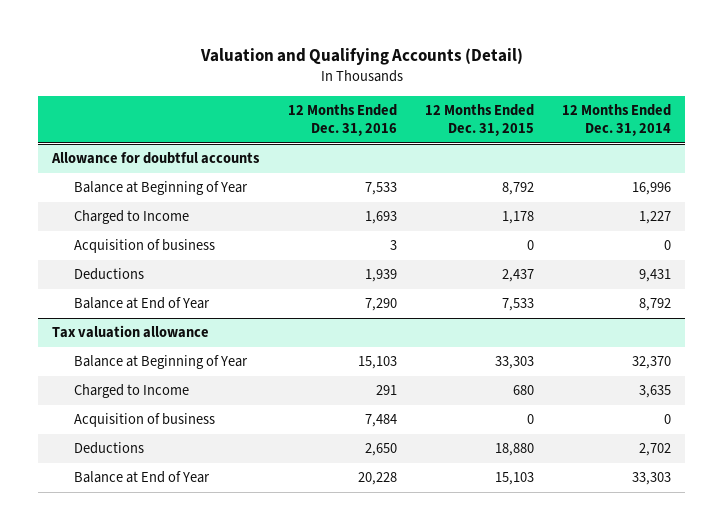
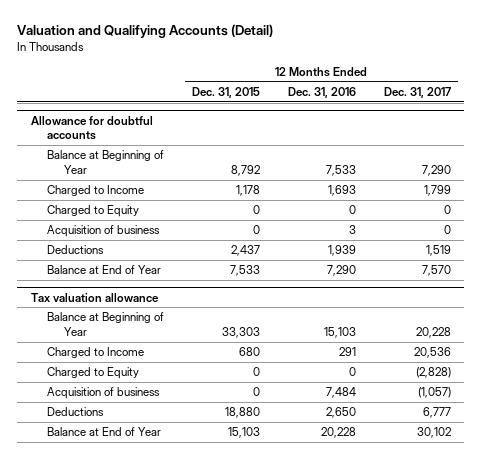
[562,104,672,137] 12 Months Ended Dec. 31, 2014 -> none
none -> [383,87,451,99] Dec. 31, 2017
none -> [47,205,140,218] Charged to Equity
none -> [47,367,140,380] Charged to Equity

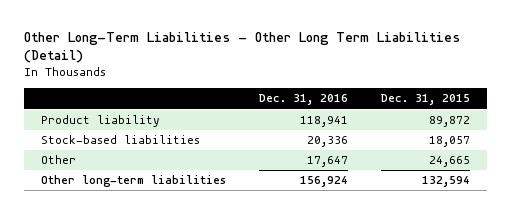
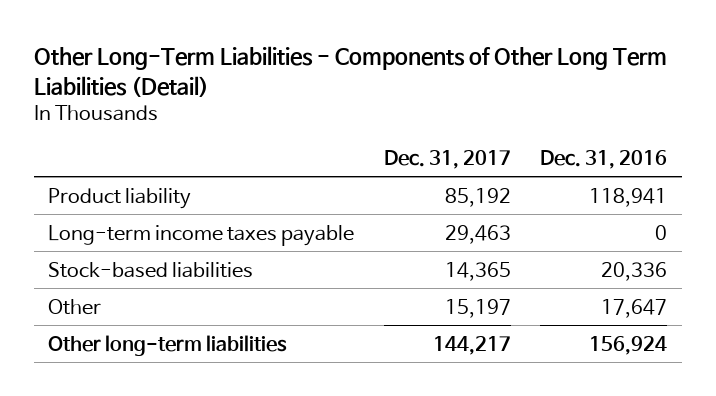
[23,32,460,64] Other Long-Term Liabilities - Other Long Term Liabilities (Detail) -> [33,45,667,97] Other Long-Term Liabilities - Components of Other Long Term Liabilities (Detail)
[381,94,471,106] Dec. 31, 2015 -> none
none -> [383,149,511,169] Dec. 31, 2017
none -> [48,224,355,246] Long-term income taxes payable

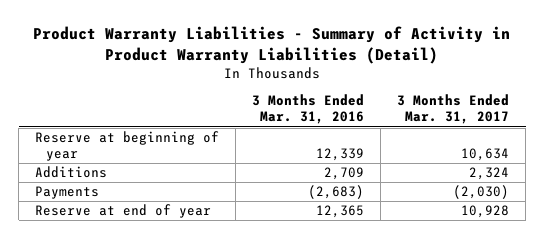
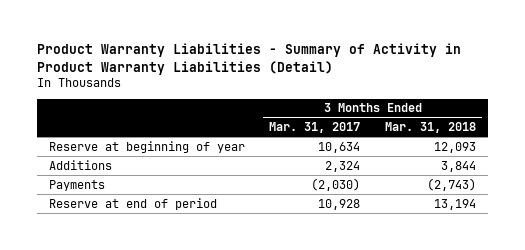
[252,94,365,125] 3 Months Ended Mar. 31, 2016 -> none
none -> [384,121,476,133] Mar. 31, 2018
[35,204,212,219] Reserve at end of year -> [49,197,218,210] Reserve at end of period

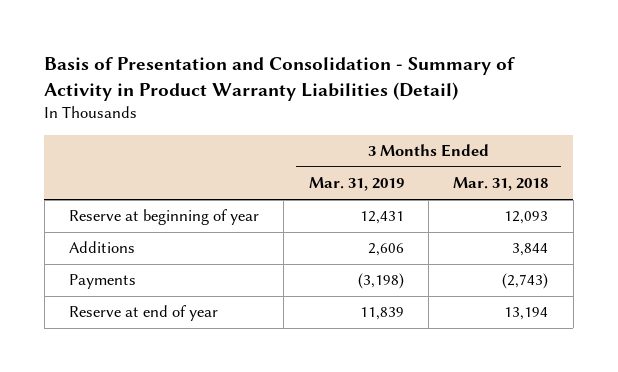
[36,43,461,76] Product Warranty Liabilities - Summary of Activity in Product Warranty Liabilities (Detail) -> [44,57,516,101] Basis of Presentation and Consolidation - Summary of Activity in Product Warranty Liabilities (Detail)
[269,121,361,133] Mar. 31, 2017 -> none
none -> [308,177,404,192] Mar. 31, 2019
[49,197,218,210] Reserve at end of period -> [69,305,219,322] Reserve at end of year

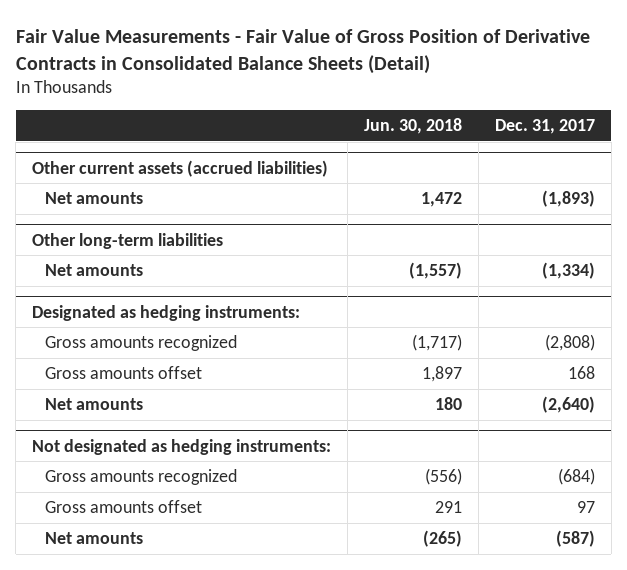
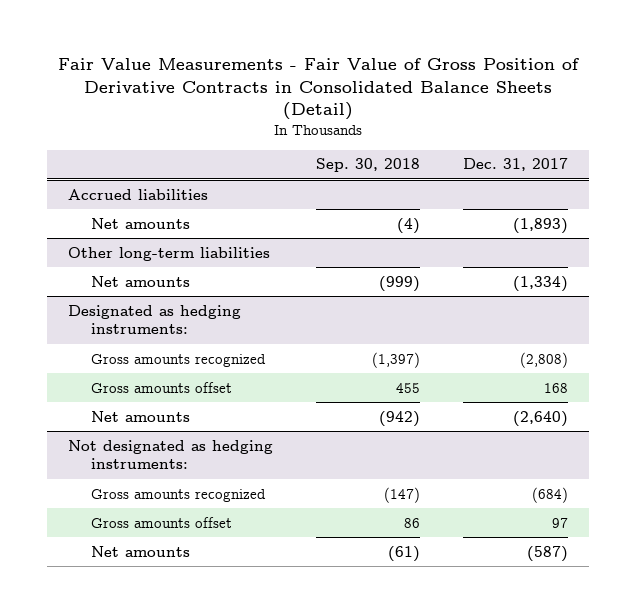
[364,117,463,134] Jun. 30, 2018 -> none
none -> [316,158,421,173] Sep. 30, 2018
[32,159,329,177] Other current assets (accrued liabilities) -> [68,188,209,200] Accrued liabilities

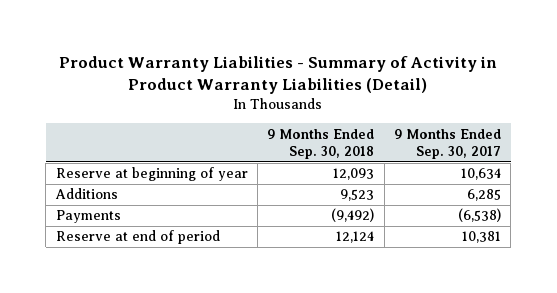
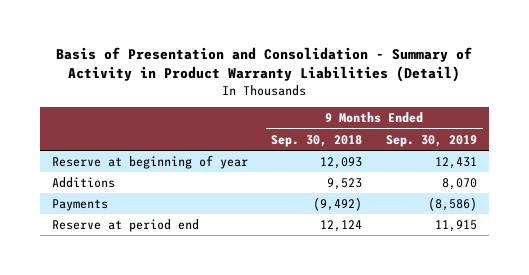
[59,55,498,94] Product Warranty Liabilities - Summary of Activity in Product Warranty Liabilities (Detail) -> [56,47,473,83] Basis of Presentation and Consolidation - Summary of Activity in Product Warranty Liabilities (Detail)
[393,128,501,160] 9 Months Ended Sep. 30, 2017 -> none
none -> [386,134,478,147] Sep. 30, 2019
[55,230,220,245] Reserve at end of period -> [51,219,199,233] Reserve at period end

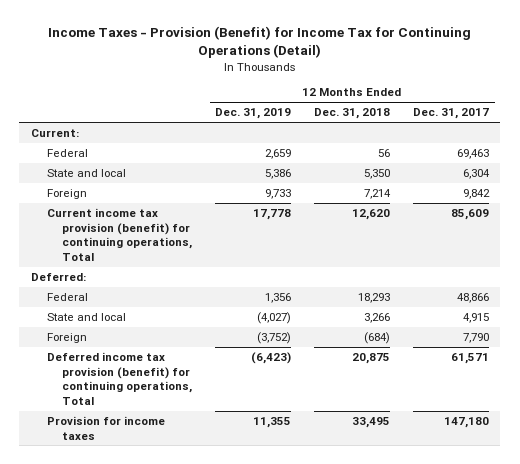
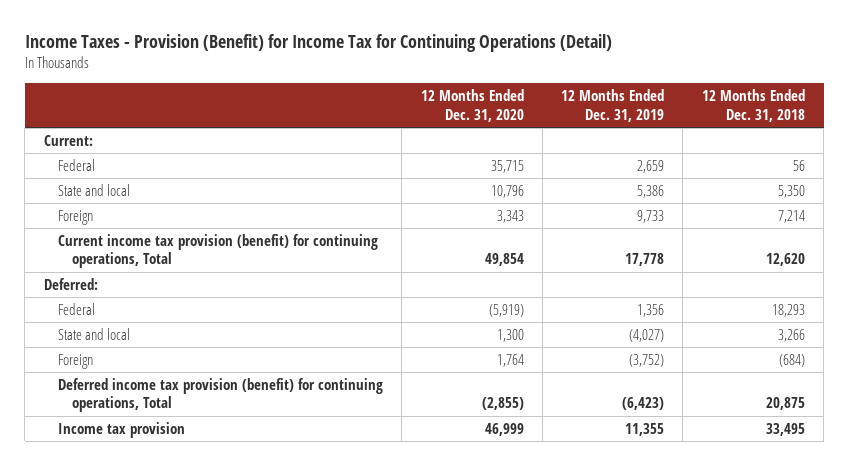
[412,108,489,120] Dec. 31, 2017 -> none
none -> [420,89,524,122] 12 Months Ended Dec. 31, 2020
[46,416,165,440] Provision for income taxes -> [57,421,185,438] Income tax provision

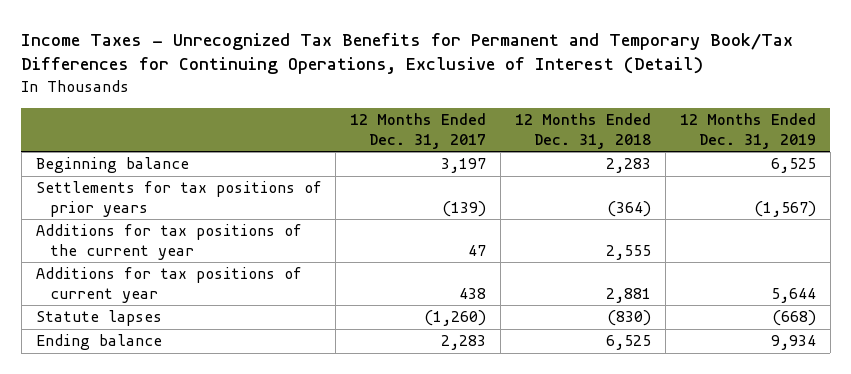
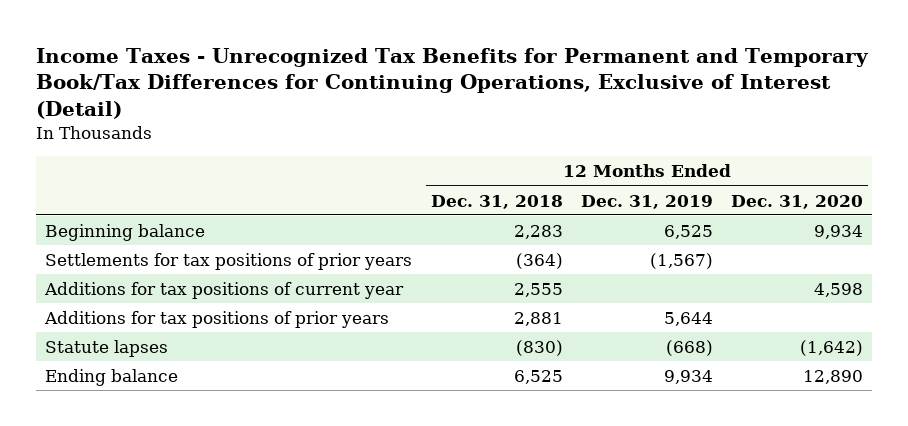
[350,113,487,149] 12 Months Ended Dec. 31, 2017 -> none
none -> [731,194,864,209] Dec. 31, 2020
[35,224,302,260] Additions for tax positions of the current year -> [44,281,405,299] Additions for tax positions of current year
[35,267,302,303] Additions for tax positions of current year -> [44,310,390,328] Additions for tax positions of prior years

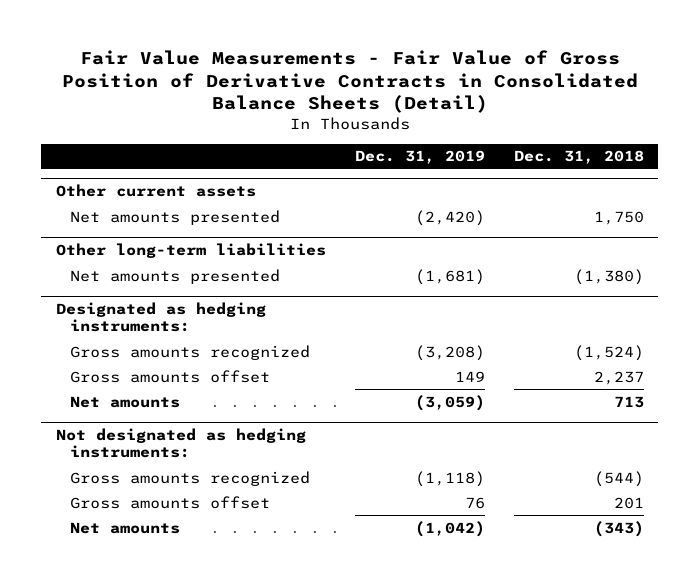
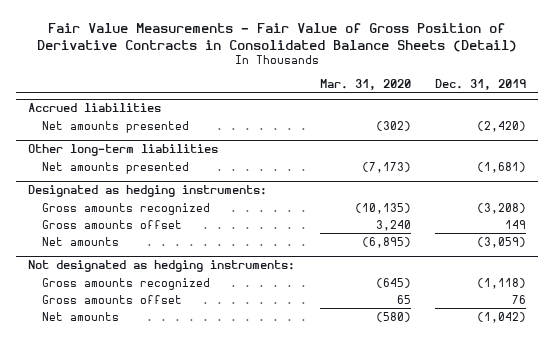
[513,150,644,165] Dec. 31, 2018 -> none
none -> [319,78,411,90] Mar. 31, 2020
[55,184,256,198] Other current assets -> [28,103,162,113] Accrued liabilities

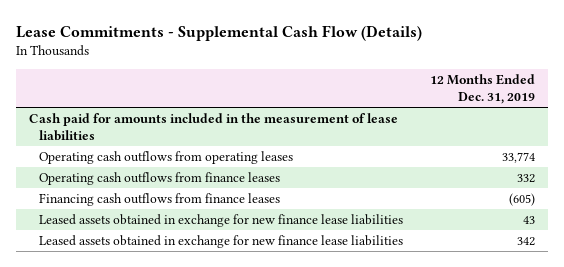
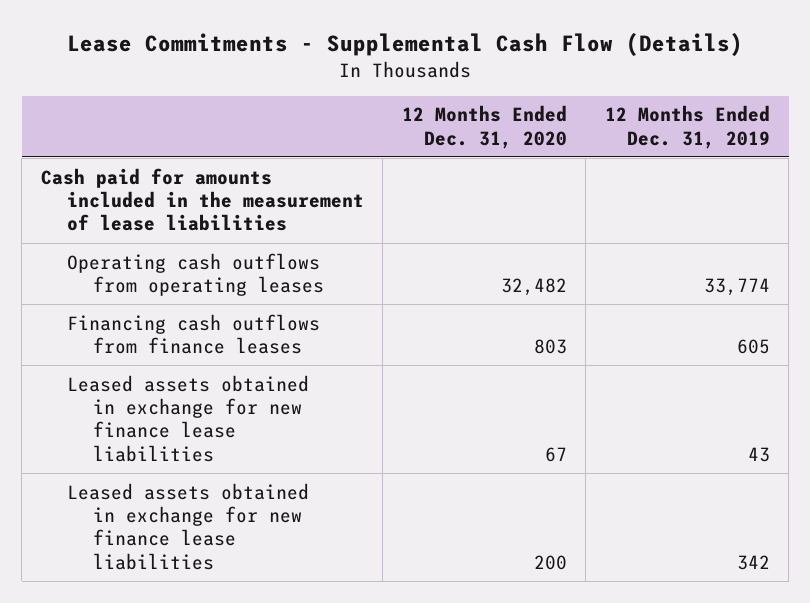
none -> [401,105,567,149] 12 Months Ended Dec. 31, 2020
[38,171,280,185] Operating cash outflows from finance leases -> none
[508,192,535,206] (605) -> [736,338,770,354] 605

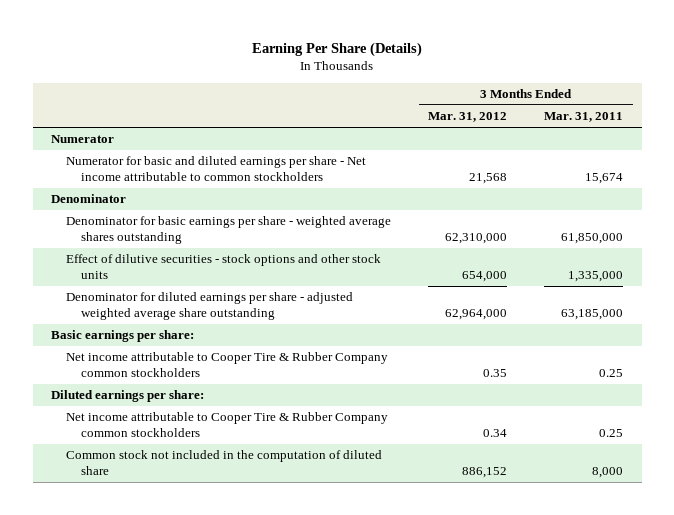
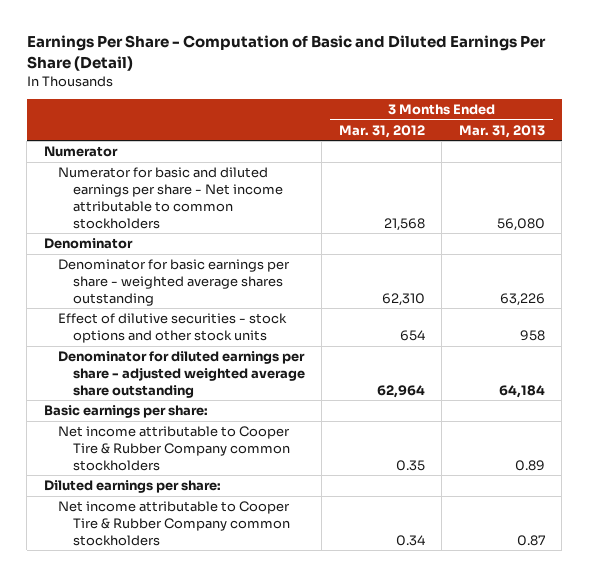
[252,41,423,57] Earning Per Share (Details) -> [26,35,546,71] Earnings Per Share - Computation of Basic and Diluted Earnings Per Share (Detail)
[544,112,624,123] Mar. 31, 2011 -> none
none -> [458,124,545,138] Mar. 31, 2013
[445,233,508,245] 62,310,000 -> [381,292,425,306] 62,310
[462,271,508,283] 654,000 -> [399,329,425,341] 654
[445,309,508,321] 62,964,000 -> [376,384,425,398] 62,964
[66,450,383,476] Common stock not included in the computation of diluted share -> none

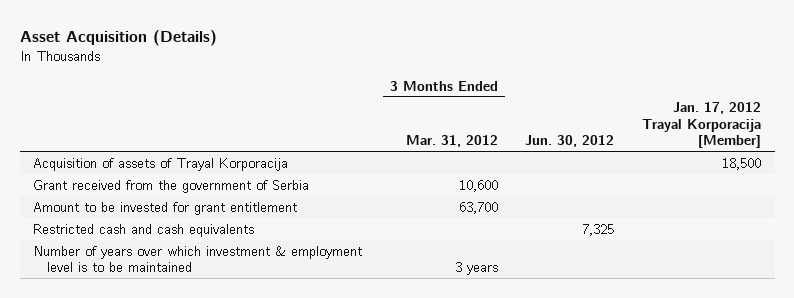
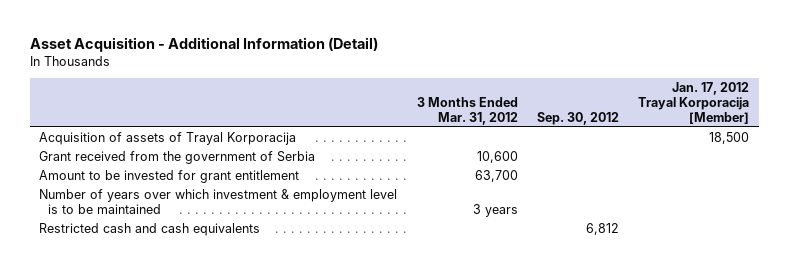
[19,29,217,46] Asset Acquisition (Details) -> [29,36,378,52] Asset Acquisition - Additional Information (Detail)
[525,135,615,148] Jun. 30, 2012 -> none
none -> [536,111,619,125] Sep. 30, 2012
[33,223,255,237] Restricted cash and cash equivalents -> [39,223,261,237] Restricted cash and cash equivalents

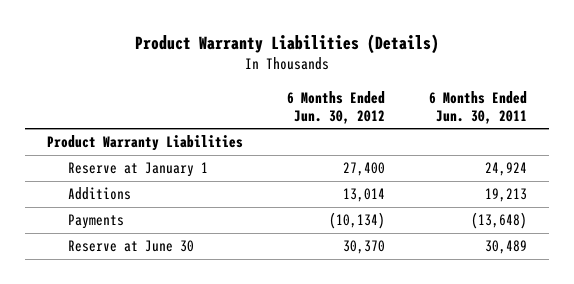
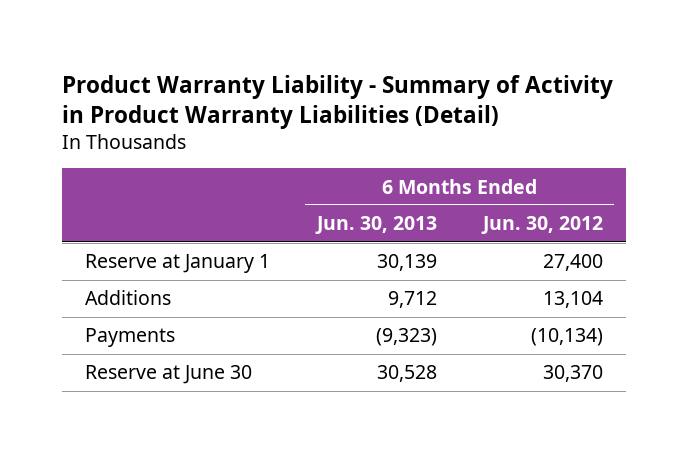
[134,33,439,54] Product Warranty Liabilities (Details) -> [62,74,614,129] Product Warranty Liability - Summary of Activity in Product Warranty Liabilities (Detail)
[428,90,527,124] 6 Months Ended Jun. 30, 2011 -> none
none -> [314,216,437,235] Jun. 30, 2013
[46,135,243,152] Product Warranty Liabilities -> none
[342,188,385,203] 13,014 -> [542,291,603,309] 13,104

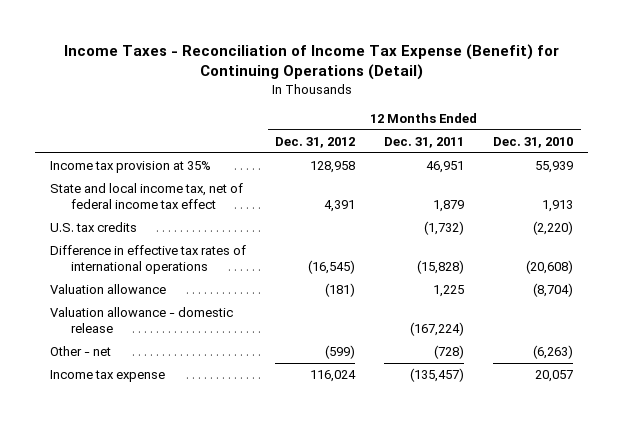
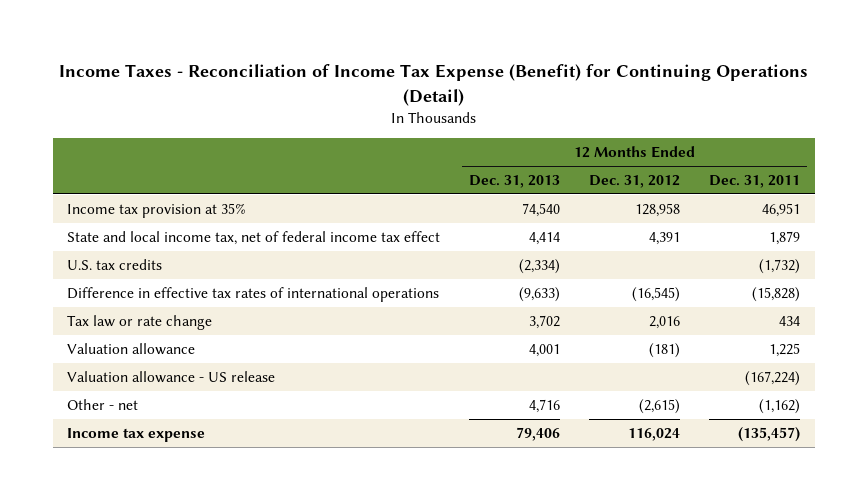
[493,137,574,149] Dec. 31, 2010 -> none
none -> [469,175,561,189] Dec. 31, 2013
none -> [67,314,213,330] Tax law or rate change
[49,307,233,334] Valuation allowance - domestic release -> [67,370,276,383] Valuation allowance - US release
[325,345,356,360] (599) -> [639,398,681,414] (2,615)
[434,345,465,360] (728) -> [759,398,801,414] (1,162)

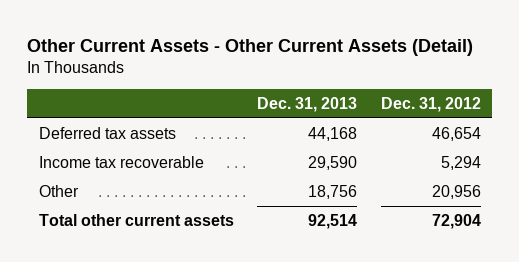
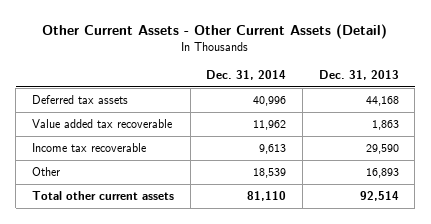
[380,96,481,112] Dec. 31, 2012 -> none
none -> [206,70,287,81] Dec. 31, 2014
none -> [31,119,172,129] Value added tax recoverable
[308,184,358,199] 18,756 -> [365,168,399,179] 16,893

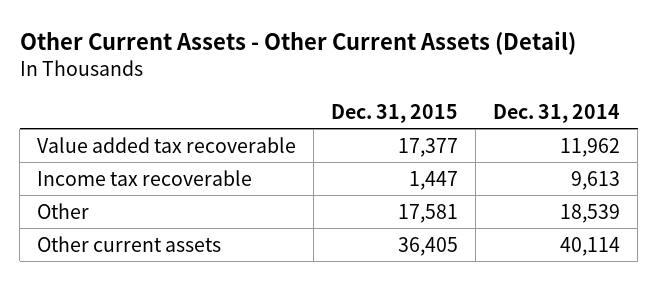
[318,70,399,81] Dec. 31, 2013 -> none
none -> [331,103,459,123] Dec. 31, 2015
[31,95,128,105] Deferred tax assets -> none
[31,191,174,201] Total other current assets -> [37,235,222,252] Other current assets
[247,191,287,202] 81,110 -> [560,236,621,256] 40,114

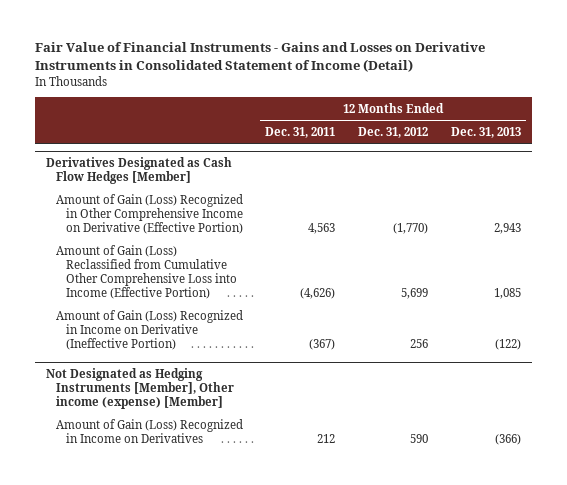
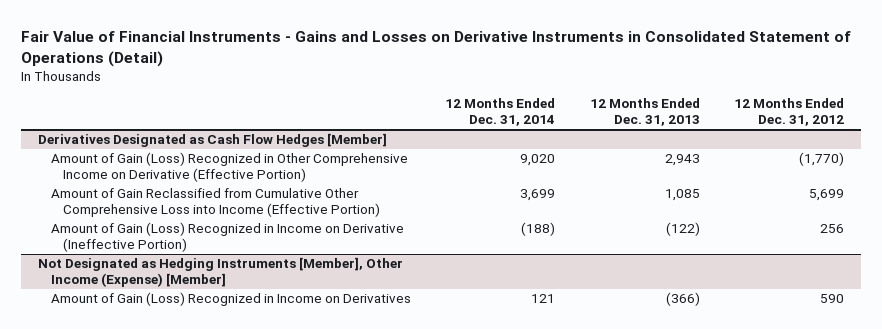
[34,42,485,73] Fair Value of Financial Instruments - Gains and Losses on Derivative Instruments in Consolidated Statement of Income (Detail) -> [21,30,852,67] Fair Value of Financial Instruments - Gains and Losses on Derivative Instruments in Consolidated Statement of Operations (Detail)
[265,126,336,138] Dec. 31, 2011 -> none
none -> [445,98,556,127] 12 Months Ended Dec. 31, 2014
[55,244,237,299] Amount of Gain (Loss) Reclassified from Cumulative Other Comprehensive Loss into Income (Effective Portion) -> [50,188,381,218] Amount of Gain Reclassified from Cumulative Other Comprehensive Loss into Income (Effective Portion)
[45,367,234,409] Not Designated as Hedging Instruments [Member], Other income (expense) [Member] -> [38,257,404,288] Not Designated as Hedging Instruments [Member], Other Income (Expense) [Member]

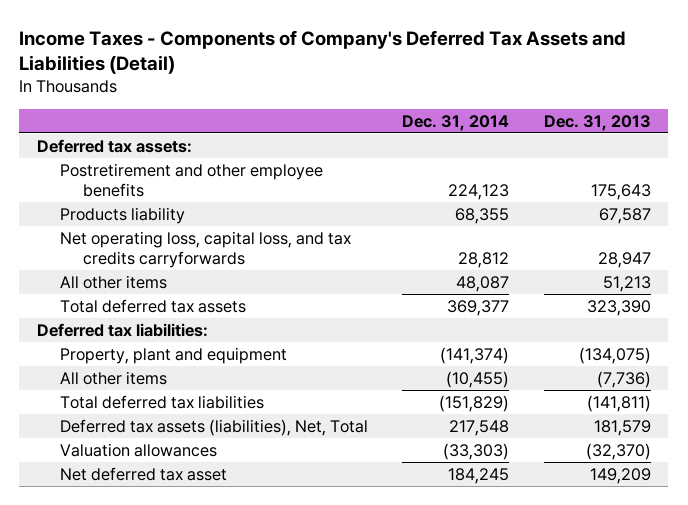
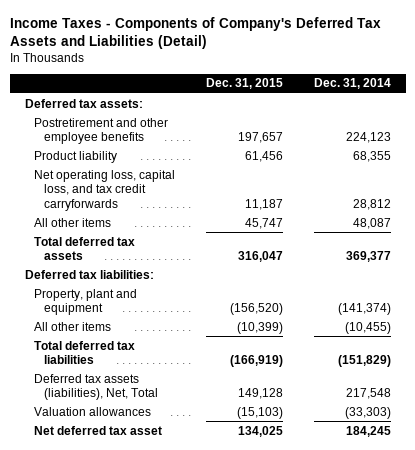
[544,114,652,131] Dec. 31, 2013 -> none
none -> [205,78,283,90] Dec. 31, 2015
[59,206,185,224] Products liability -> [34,150,118,163] Product liability
[59,230,351,268] Net operating loss, capital loss, and tax credits carryforwards -> [34,169,176,211] Net operating loss, capital loss, and tax credit carryforwards

